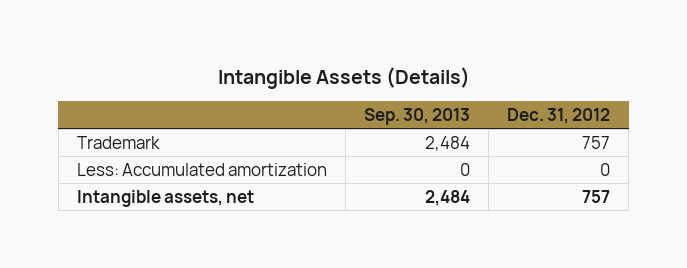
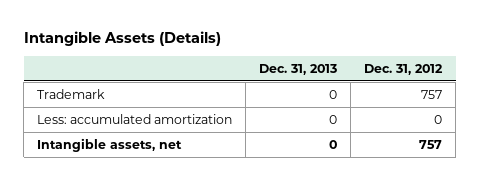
[364,107,471,125] Sep. 30, 2013 -> none
none -> [259,63,338,75] Dec. 31, 2013
[76,162,327,176] Less: Accumulated amortization -> [37,113,233,124] Less: accumulated amortization

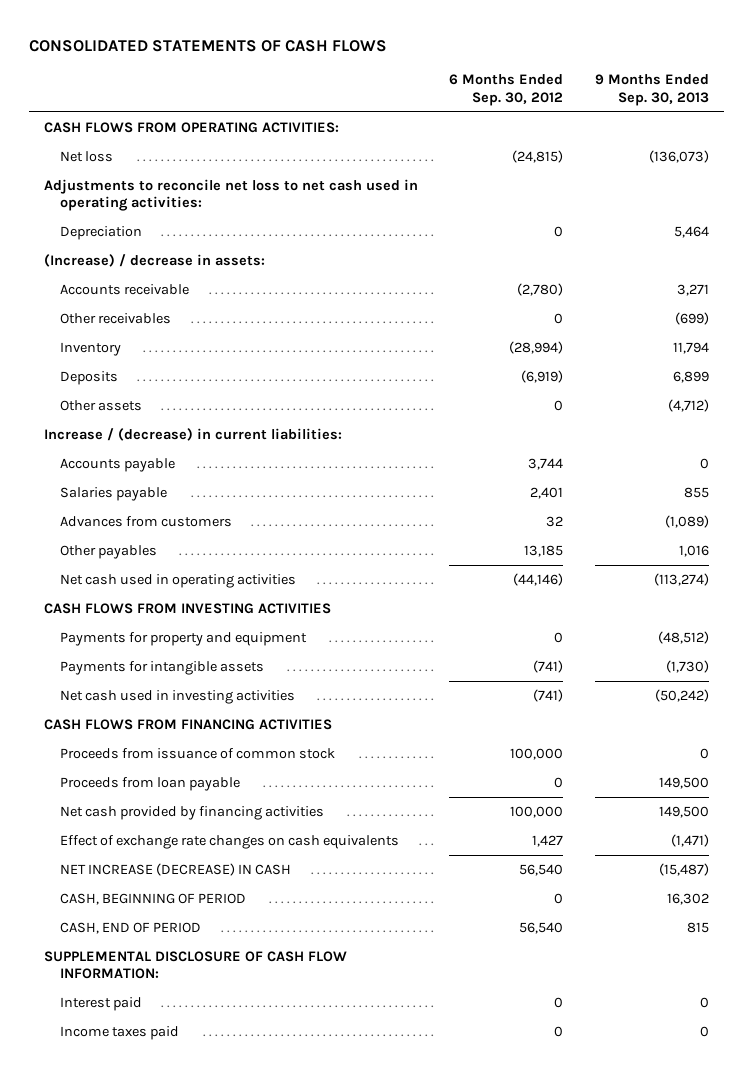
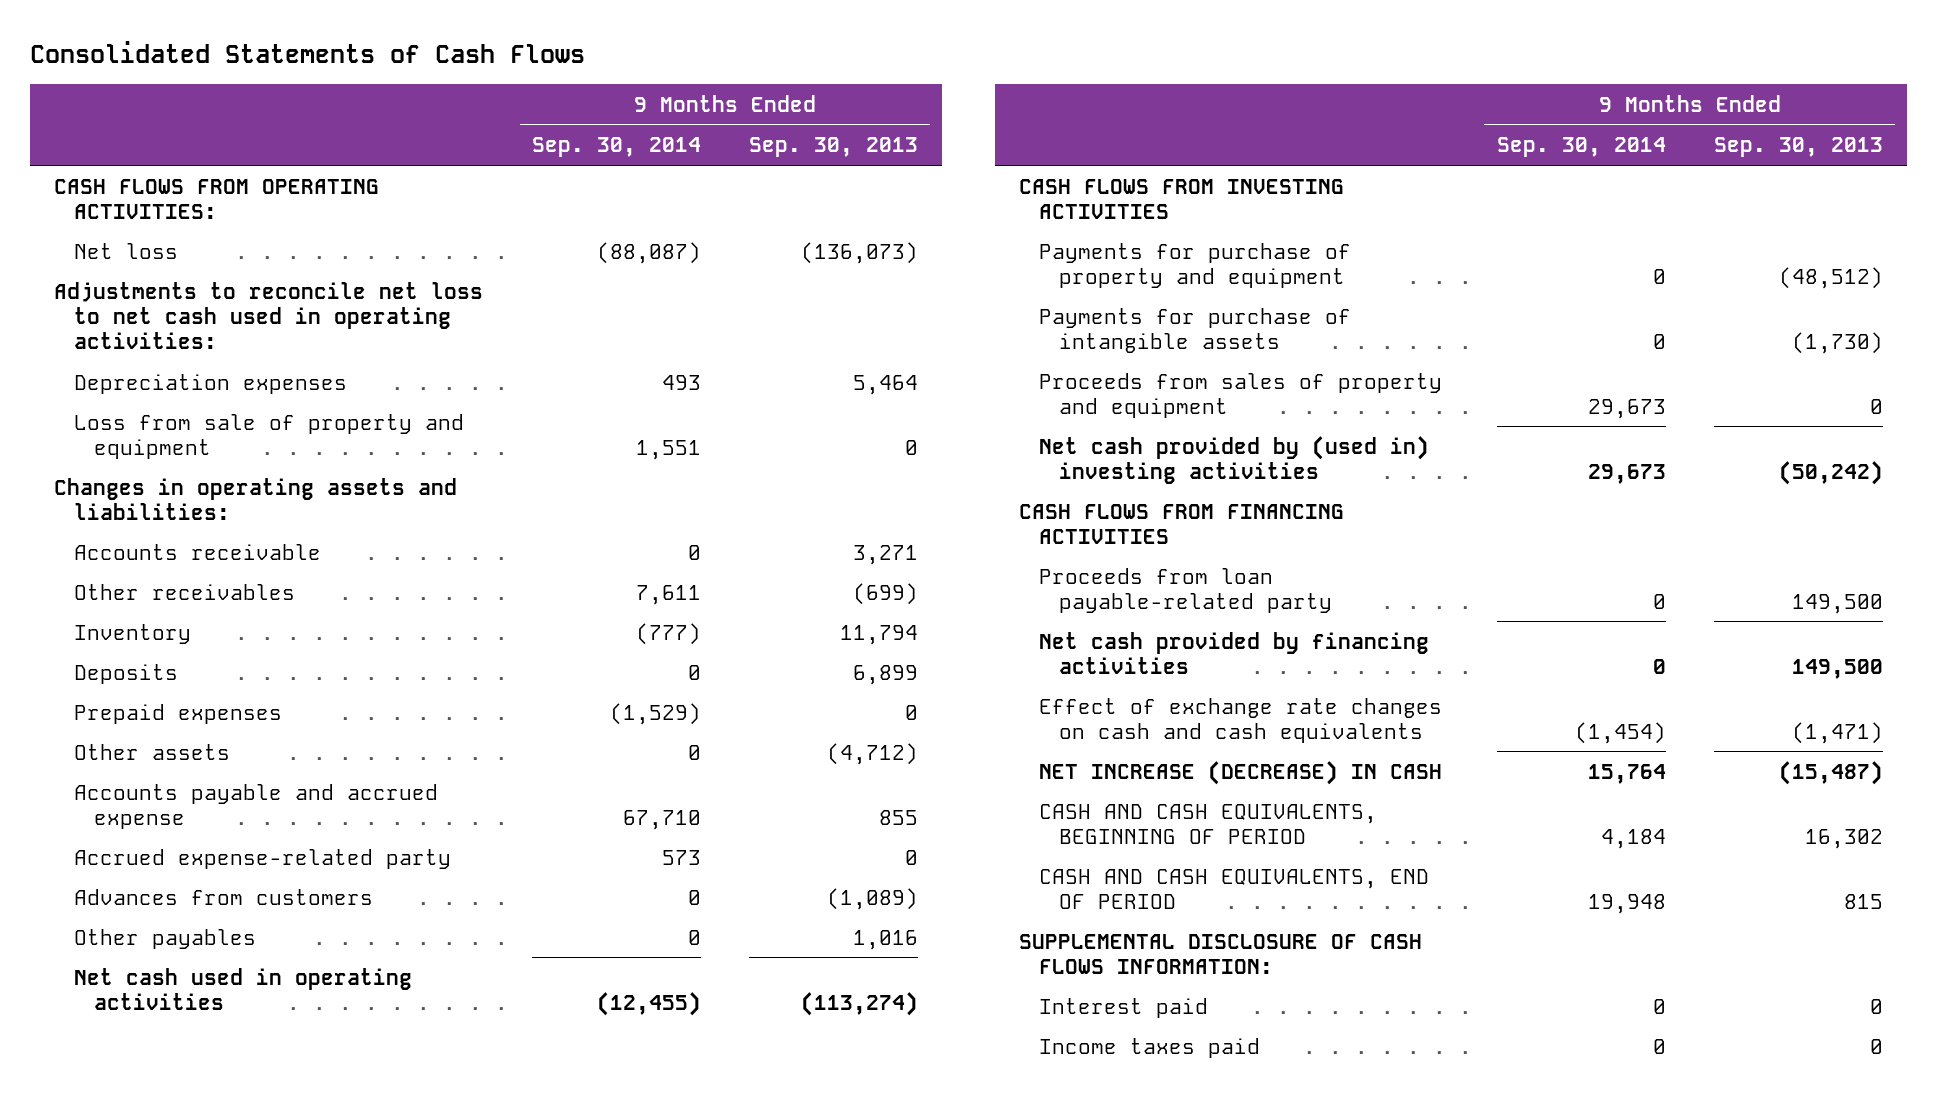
[28,40,387,53] CONSOLIDATED STATEMENTS OF CASH FLOWS -> [30,41,586,64] Consolidated Statements of Cash Flows
[449,74,564,106] 6 Months Ended Sep. 30, 2012 -> none
none -> [531,137,701,158] Sep. 30, 2014
[60,225,143,240] Depreciation -> [74,373,348,394] Depreciation expenses
none -> [74,413,465,459] Loss from sale of property and equipment
[44,253,266,267] (Increase) / decrease in assets: -> [54,477,458,520] Changes in operating assets and liabilities:
none -> [74,703,283,724] Prepaid expenses
[44,427,343,441] Increase / (decrease) in current liabilities: -> none
[60,457,176,472] Accounts payable -> none
[60,486,168,501] Salaries payable -> [74,783,439,829] Accounts payable and accrued expense
none -> [74,848,452,869] Accrued expense-related party
[60,631,308,646] Payments for property and equipment -> [1038,242,1351,288] Payments for purchase of property and equipment
[60,660,265,675] Payments for intangible assets -> [1038,307,1351,353] Payments for purchase of intangible assets
none -> [1038,372,1442,418] Proceeds from sales of property and equipment
[60,689,296,704] Net cash used in investing activities -> [1038,435,1429,484] Net cash provided by (used in) investing activities
[60,747,336,759] Proceeds from issuance of common stock -> none
[60,776,241,791] Proceeds from loan payable -> [1038,567,1332,613] Proceeds from loan payable-related party
[60,834,400,849] Effect of exchange rate changes on cash equivalents -> [1038,697,1442,743] Effect of exchange rate changes on cash and cash equivalents
[60,892,247,905] CASH, BEGINNING OF PERIOD -> [1038,803,1377,844] CASH AND CASH EQUIVALENTS, BEGINNING OF PERIOD
[60,921,202,934] CASH, END OF PERIOD -> [1038,868,1429,909] CASH AND CASH EQUIVALENTS, END OF PERIOD
[44,950,348,980] SUPPLEMENTAL DISCLOSURE OF CASH FLOW INFORMATION: -> [1019,933,1423,974] SUPPLEMENTAL DISCLOSURE OF CASH FLOWS INFORMATION:

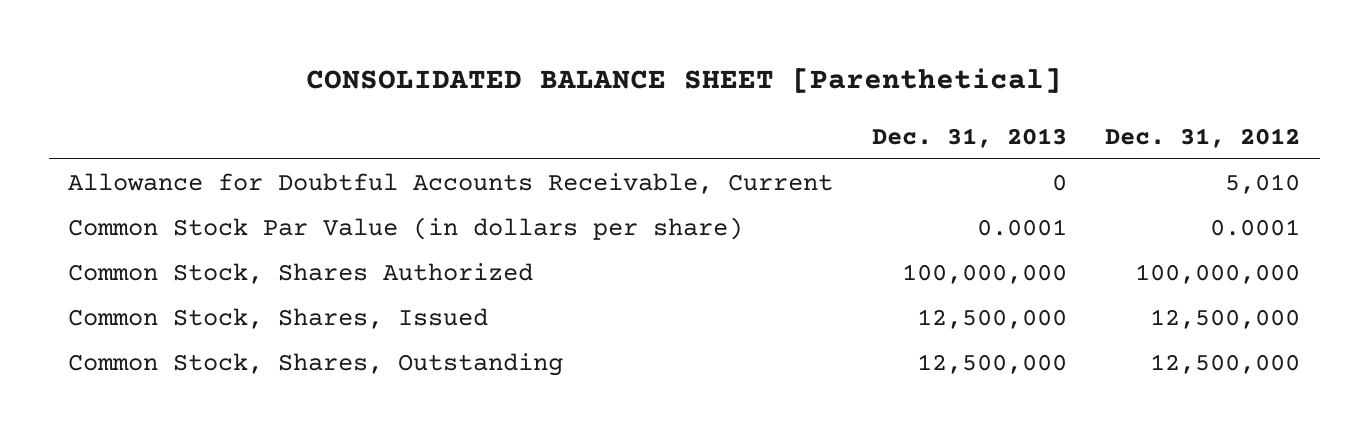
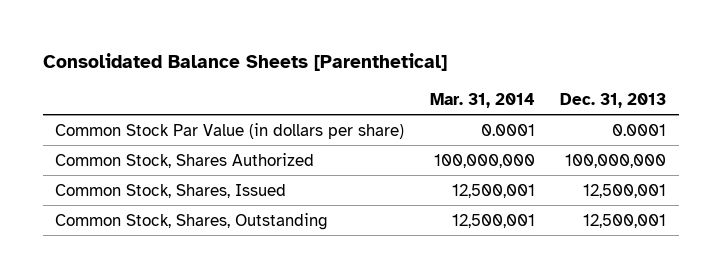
[306,68,1063,94] CONSOLIDATED BALANCE SHEET [Parenthetical] -> [42,52,447,71] Consolidated Balance Sheets [Parenthetical]
[1105,127,1301,148] Dec. 31, 2012 -> none
none -> [429,92,535,108] Mar. 31, 2014
[68,172,834,194] Allowance for Doubtful Accounts Receivable, Current -> none
[916,308,1067,329] 12,500,000 -> [583,183,667,198] 12,500,001
[916,353,1067,374] 12,500,000 -> [583,213,667,228] 12,500,001

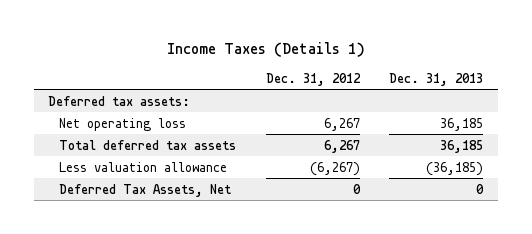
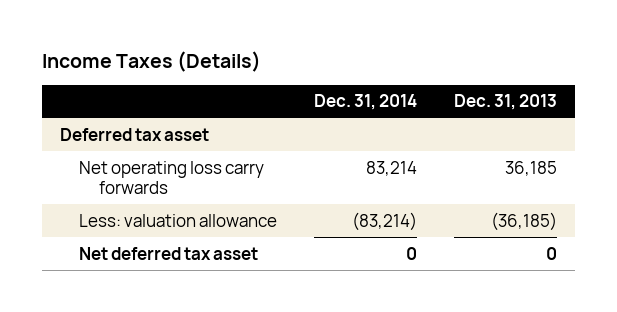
[166,41,365,57] Income Taxes (Details 1) -> [41,50,261,72] Income Taxes (Details)
[265,72,361,86] Dec. 31, 2012 -> none
none -> [314,94,418,111] Dec. 31, 2014
[58,139,236,150] Total deferred tax assets -> none
[48,95,191,106] Deferred tax assets: -> [60,127,210,141] Deferred tax asset
[58,117,186,131] Net operating loss -> [79,160,265,195] Net operating loss carry forwards
[58,161,227,172] Less valuation allowance -> [79,213,278,227] Less: valuation allowance
[58,183,231,197] Deferred Tax Assets, Net -> [79,246,259,260] Net deferred tax asset

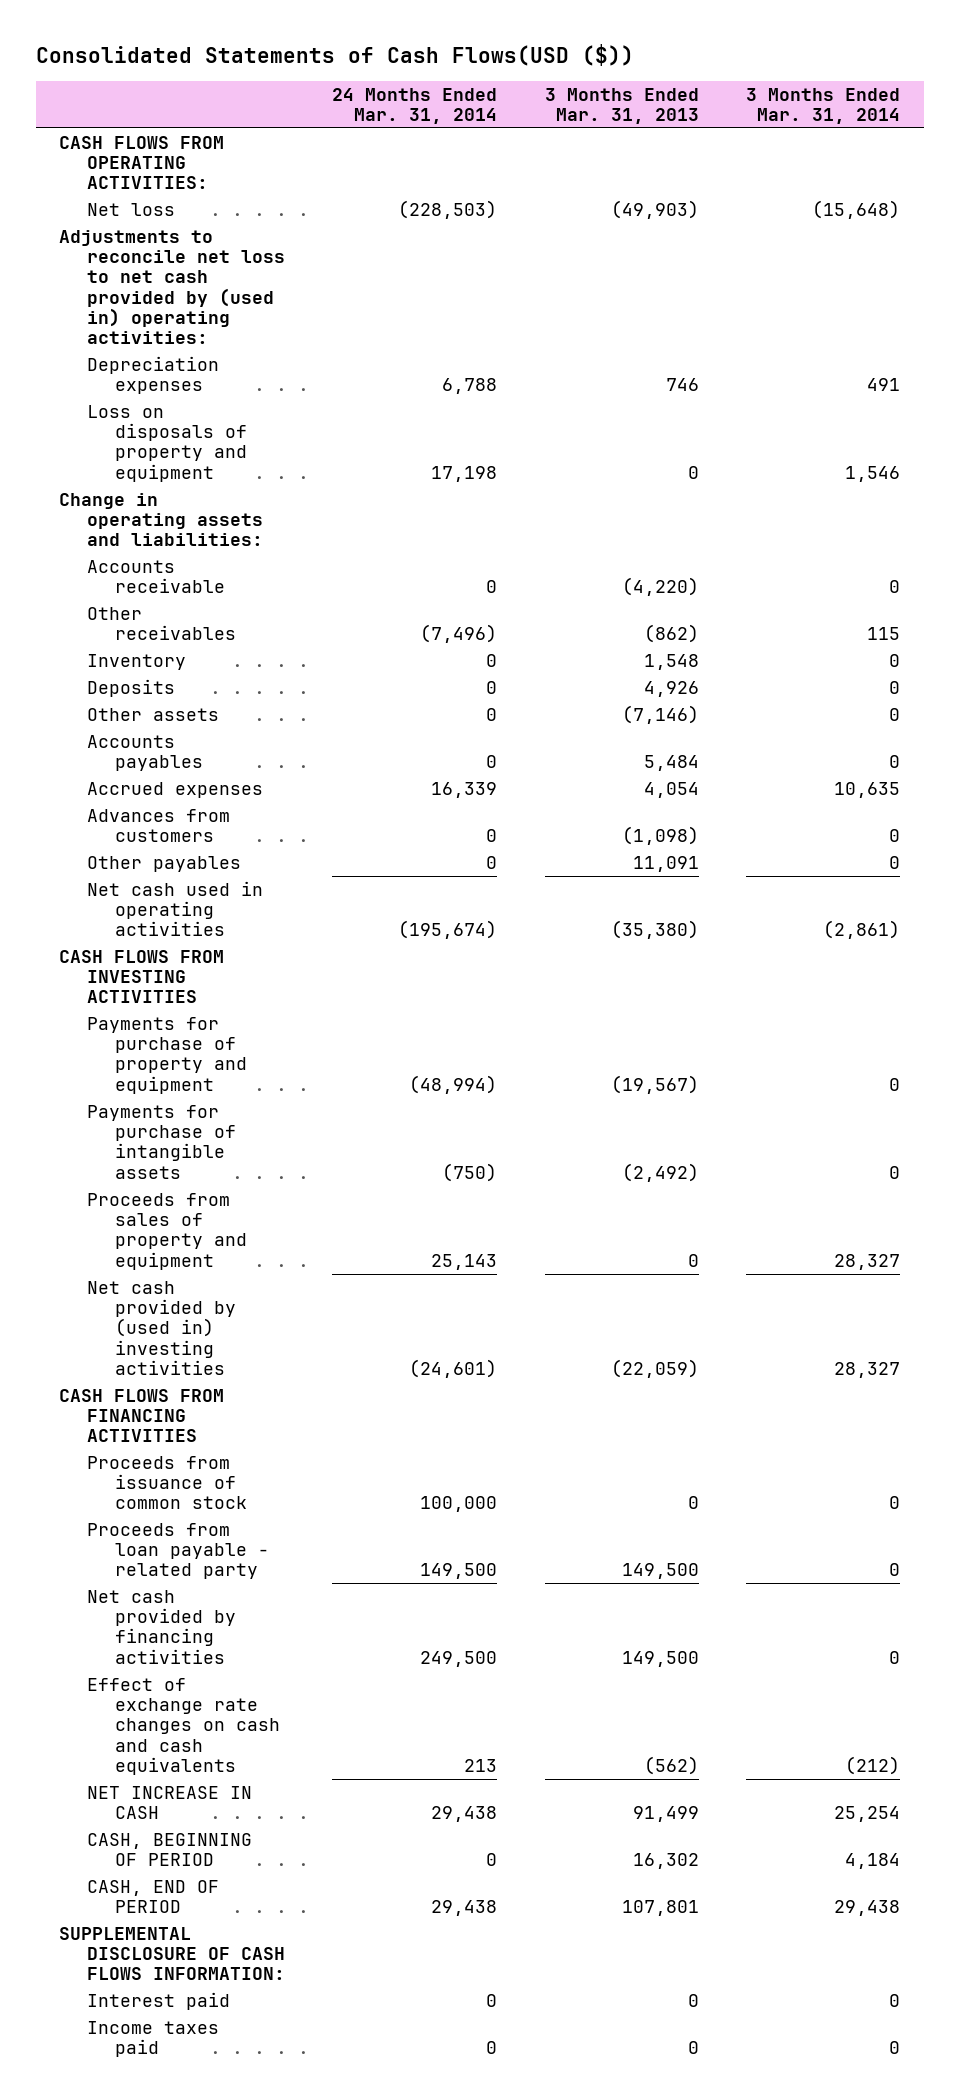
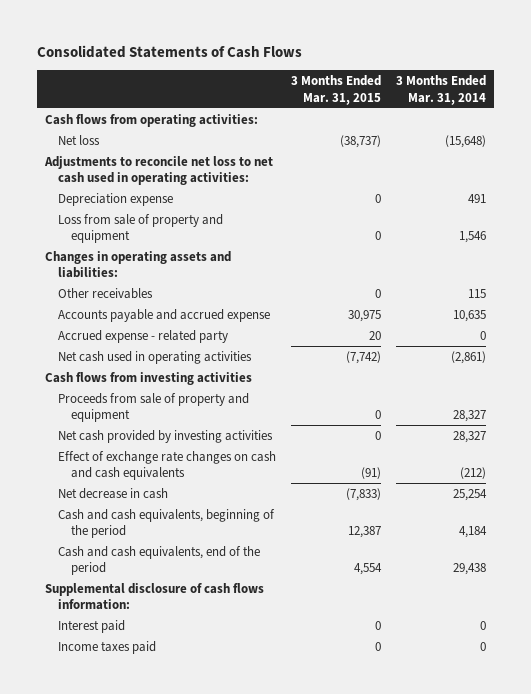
[35,44,634,67] Consolidated Statements of Cash Flows(USD ($)) -> [36,45,302,59] Consolidated Statements of Cash Flows
[332,87,498,124] 24 Months Ended Mar. 31, 2014 -> none
[544,87,699,124] 3 Months Ended Mar. 31, 2013 -> none
none -> [290,75,381,105] 3 Months Ended Mar. 31, 2015
[59,135,225,190] CASH FLOWS FROM OPERATING ACTIVITIES: -> [44,113,258,127] Cash flows from operating activities:
[86,559,225,594] Accounts receivable -> none
[59,229,285,345] Adjustments to reconcile net loss to net cash provided by (used in) operating activities: -> [43,155,273,186] Adjustments to reconcile net loss to net cash used in operating activities:
[86,355,219,395] Depreciation expenses -> [57,192,173,206] Depreciation expense
[86,404,247,482] Loss on disposals of property and equipment -> [57,213,223,244] Loss from sale of property and equipment
[59,492,263,547] Change in operating assets and liabilities: -> [44,250,231,279] Changes in operating assets and liabilities:
[86,653,186,670] Inventory -> none
[86,678,175,697] Deposits -> none
[86,707,219,721] Other assets -> none
[86,734,203,772] Accounts payables -> none
[86,808,230,843] Advances from customers -> none
[86,855,241,872] Other payables -> none
none -> [57,308,270,322] Accounts payable and accrued expense
[86,781,263,798] Accrued expenses -> [57,329,228,343] Accrued expense - related party
[834,781,901,798] 10,635 -> [480,330,487,340] 0
[86,1016,247,1094] Payments for purchase of property and equipment -> none
[86,1104,236,1179] Payments for purchase of intangible assets -> none
[59,1388,225,1443] CASH FLOWS FROM FINANCING ACTIVITIES -> none
[86,1455,247,1510] Proceeds from issuance of common stock -> none
[86,1522,269,1580] Proceeds from loan payable - related party -> none
[86,1589,236,1664] Net cash provided by financing activities -> none
[59,949,225,1004] CASH FLOWS FROM INVESTING ACTIVITIES -> [44,371,252,385] Cash flows from investing activities
[86,1192,247,1270] Proceeds from sales of property and equipment -> [57,392,249,423] Proceeds from sale of property and equipment
[86,1280,236,1376] Net cash provided by (used in) investing activities -> [57,429,273,443] Net cash provided by investing activities
[86,1785,252,1820] NET INCREASE IN CASH -> [57,487,168,499] Net decrease in cash
[86,1832,252,1867] CASH, BEGINNING OF PERIOD -> [57,508,275,539] Cash and cash equivalents, beginning of the period
[86,1879,219,1914] CASH, END OF PERIOD -> [57,545,260,576] Cash and cash equivalents, end of the period
[59,1926,285,1981] SUPPLEMENTAL DISCLOSURE OF CASH FLOWS INFORMATION: -> [44,582,264,611] Supplemental disclosure of cash flows information:

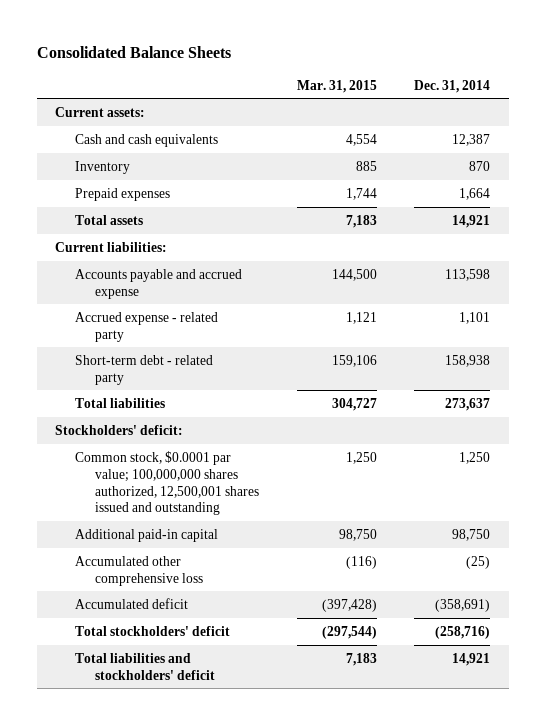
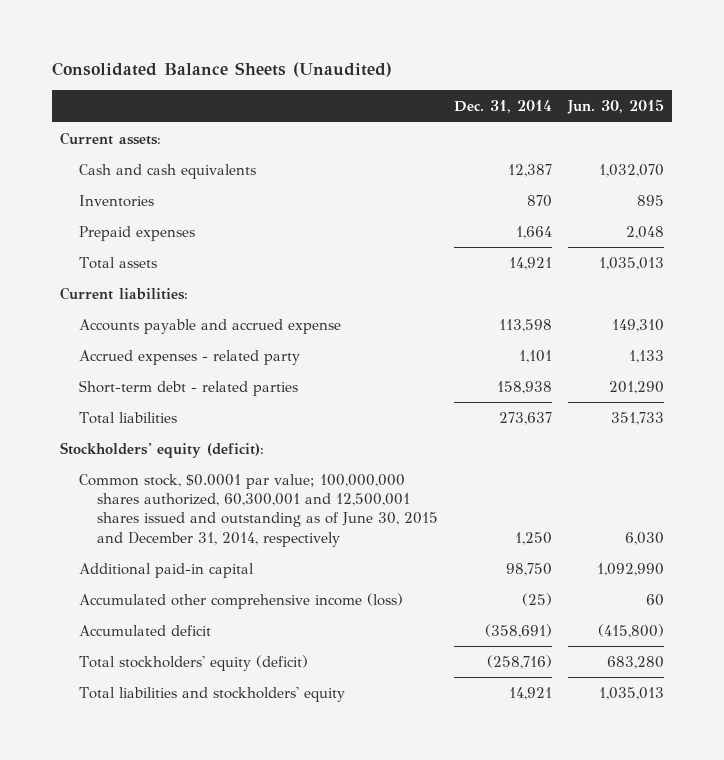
[36,46,231,59] Consolidated Balance Sheets -> [52,62,393,78] Consolidated Balance Sheets (Unaudited)
[296,79,377,93] Mar. 31, 2015 -> none
none -> [567,99,665,115] Jun. 30, 2015
[75,160,131,174] Inventory -> [78,194,154,207] Inventories
[75,311,219,342] Accrued expense - related party -> [78,349,300,365] Accrued expenses - related party
[75,354,214,385] Short-term debt - related party -> [78,379,298,396] Short-term debt - related parties
[55,424,184,435] Stockholders' deficit: -> [60,441,265,458] Stockholders' equity (deficit):
[75,450,260,516] Common stock, $0.0001 par value; 100,000,000 shares authorized, 12,500,001 shares issued and outstanding -> [78,473,438,547] Common stock, $0.0001 par value; 100,000,000 shares authorized, 60,300,001 and 12,500,001 shares issued and outstanding as of June 30, 2015 and December 31, 2014, respectively
[75,555,204,586] Accumulated other comprehensive loss -> [78,592,403,609] Accumulated other comprehensive income (loss)
[75,625,231,636] Total stockholders' deficit -> [78,654,308,671] Total stockholders' equity (deficit)
[75,652,216,680] Total liabilities and stockholders' deficit -> [78,686,345,702] Total liabilities and stockholders' equity

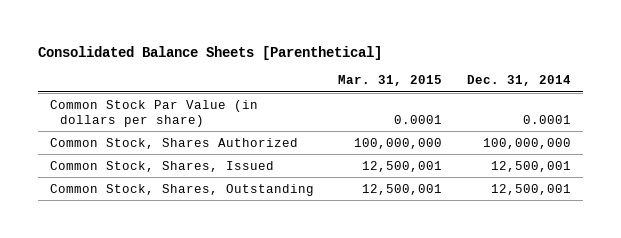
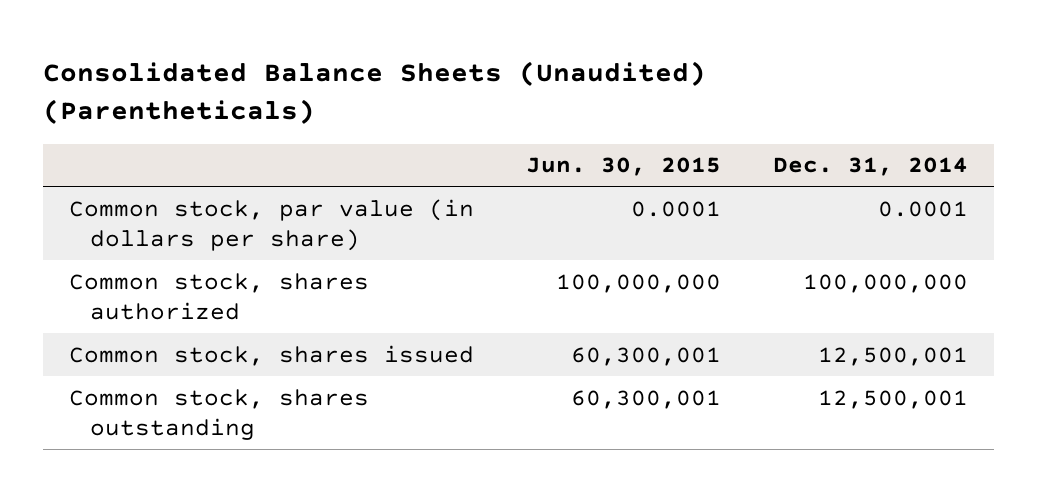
[37,45,382,60] Consolidated Balance Sheets [Parenthetical] -> [42,61,706,125] Consolidated Balance Sheets (Unaudited) (Parentheticals)
[338,75,443,87] Mar. 31, 2015 -> none
none -> [525,157,721,177] Jun. 30, 2015
[49,99,258,127] Common Stock Par Value (in dollars per share) -> [68,198,474,251] Common stock, par value (in dollars per share)
[49,137,298,149] Common Stock, Shares Authorized -> [68,272,369,320] Common stock, shares authorized
[49,160,274,172] Common Stock, Shares, Issued -> [68,344,474,366] Common stock, shares issued
[49,183,314,196] Common Stock, Shares, Outstanding -> [68,388,369,440] Common stock, shares outstanding

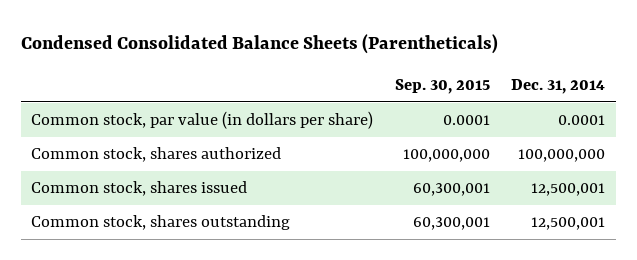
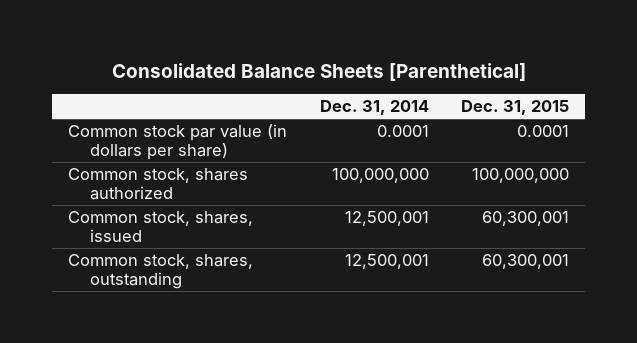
[20,34,498,55] Condensed Consolidated Balance Sheets (Parentheticals) -> [111,62,526,81] Consolidated Balance Sheets [Parenthetical]
[394,78,490,94] Sep. 30, 2015 -> none
none -> [461,100,570,116] Dec. 31, 2015
[31,111,374,130] Common stock, par value (in dollars per share) -> [68,124,288,161] Common stock par value (in dollars per share)
[31,181,248,197] Common stock, shares issued -> [68,211,254,243] Common stock, shares, issued
[31,215,291,231] Common stock, shares outstanding -> [68,254,254,290] Common stock, shares, outstanding

